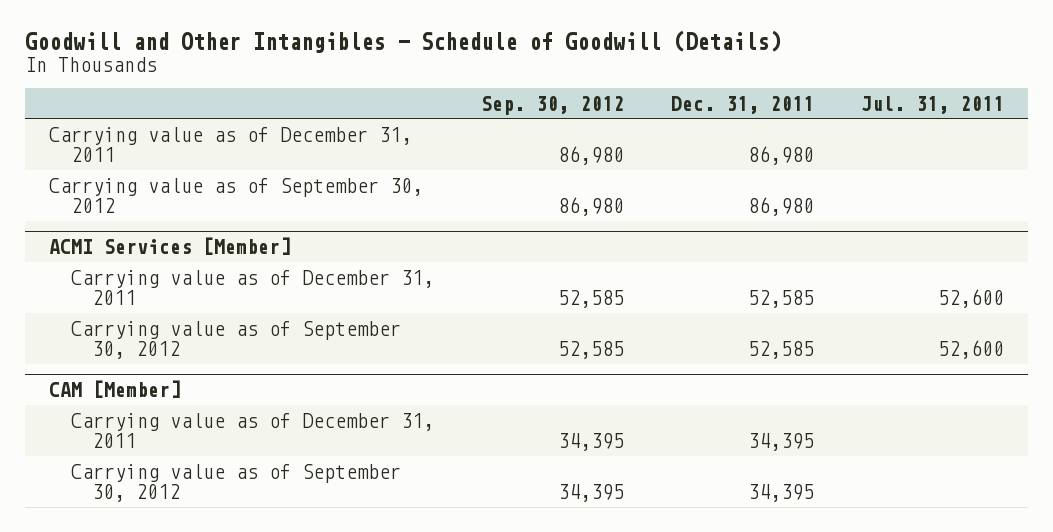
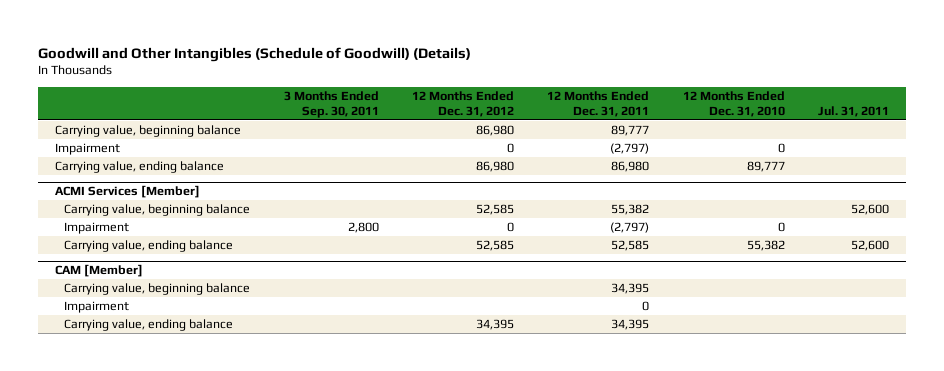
[25,30,782,54] Goodwill and Other Intangibles - Schedule of Goodwill (Details) -> [38,46,472,62] Goodwill and Other Intangibles (Schedule of Goodwill) (Details)
[480,95,624,115] Sep. 30, 2012 -> none
[670,95,814,114] Dec. 31, 2011 -> none
none -> [283,91,379,118] 3 Months Ended Sep. 30, 2011
none -> [412,91,515,117] 12 Months Ended Dec. 31, 2012
none -> [547,91,650,117] 12 Months Ended Dec. 31, 2011
none -> [682,91,785,117] 12 Months Ended Dec. 31, 2010
[48,126,412,163] Carrying value as of December 31, 2011 -> [54,125,241,138] Carrying value, beginning balance
none -> [54,143,120,156] Impairment
[48,177,423,214] Carrying value as of September 30, 2012 -> [54,161,224,174] Carrying value, ending balance
[70,269,434,306] Carrying value as of December 31, 2011 -> [64,204,251,217] Carrying value, beginning balance
none -> [64,222,130,235] Impairment
[70,320,401,360] Carrying value as of September 30, 2012 -> [64,240,234,253] Carrying value, ending balance
[70,412,434,449] Carrying value as of December 31, 2011 -> [64,283,251,296] Carrying value, beginning balance
none -> [64,301,130,314] Impairment
[70,463,401,503] Carrying value as of September 30, 2012 -> [64,319,234,332] Carrying value, ending balance

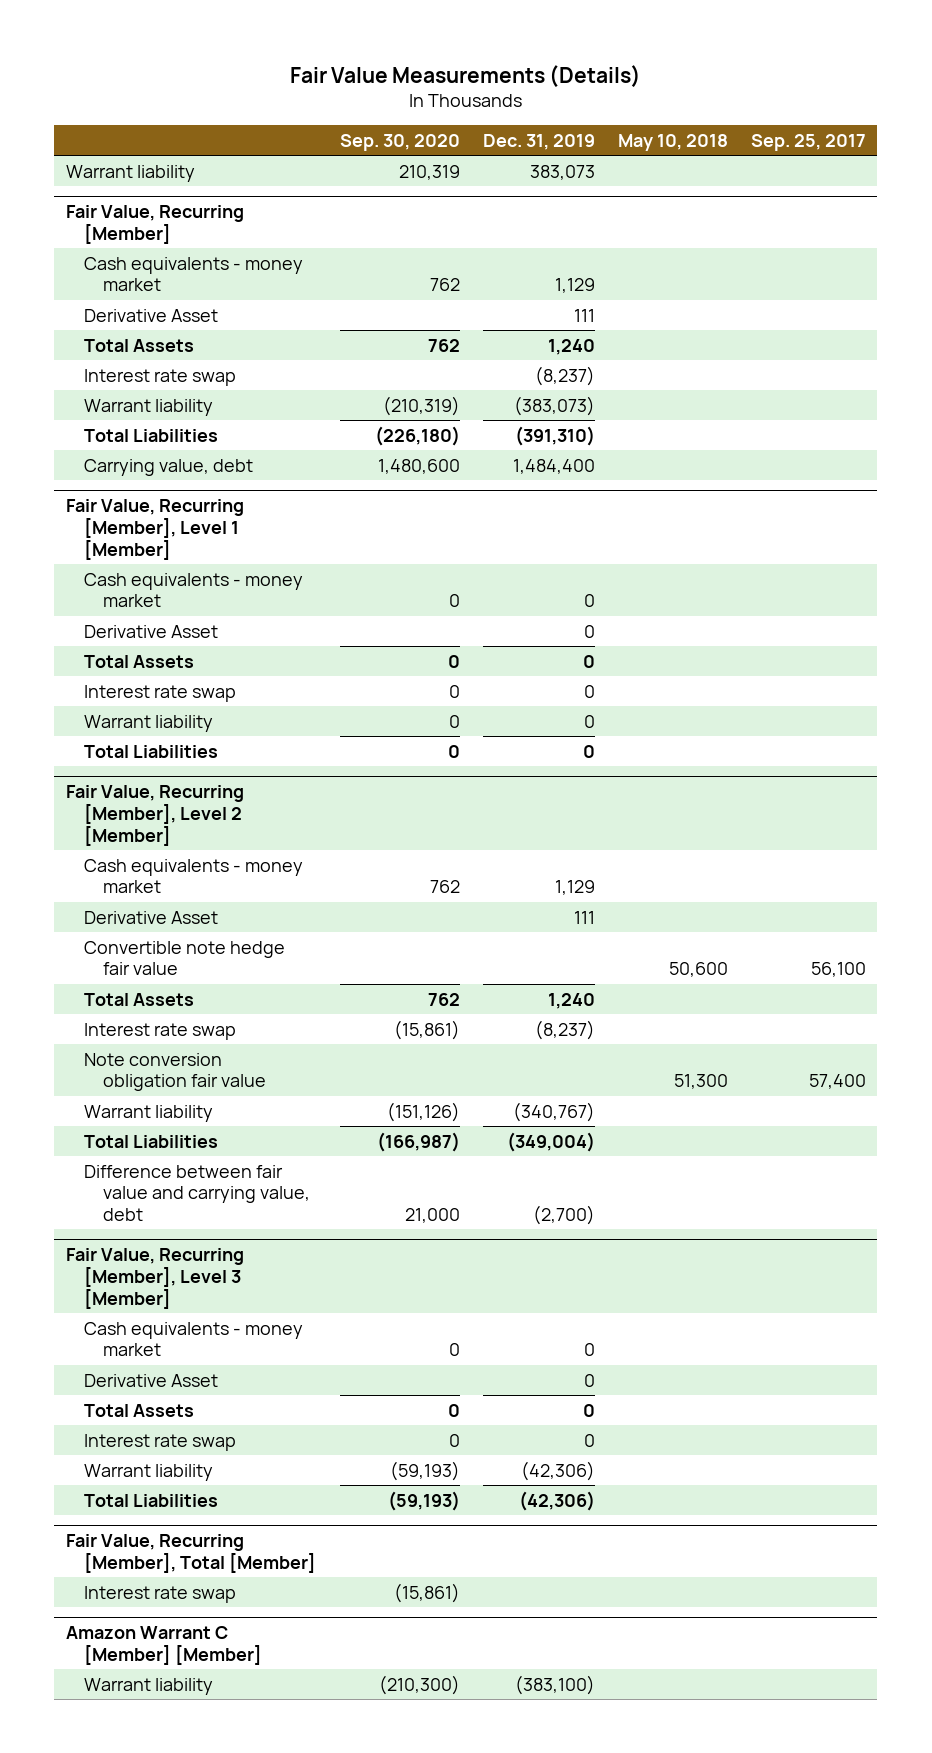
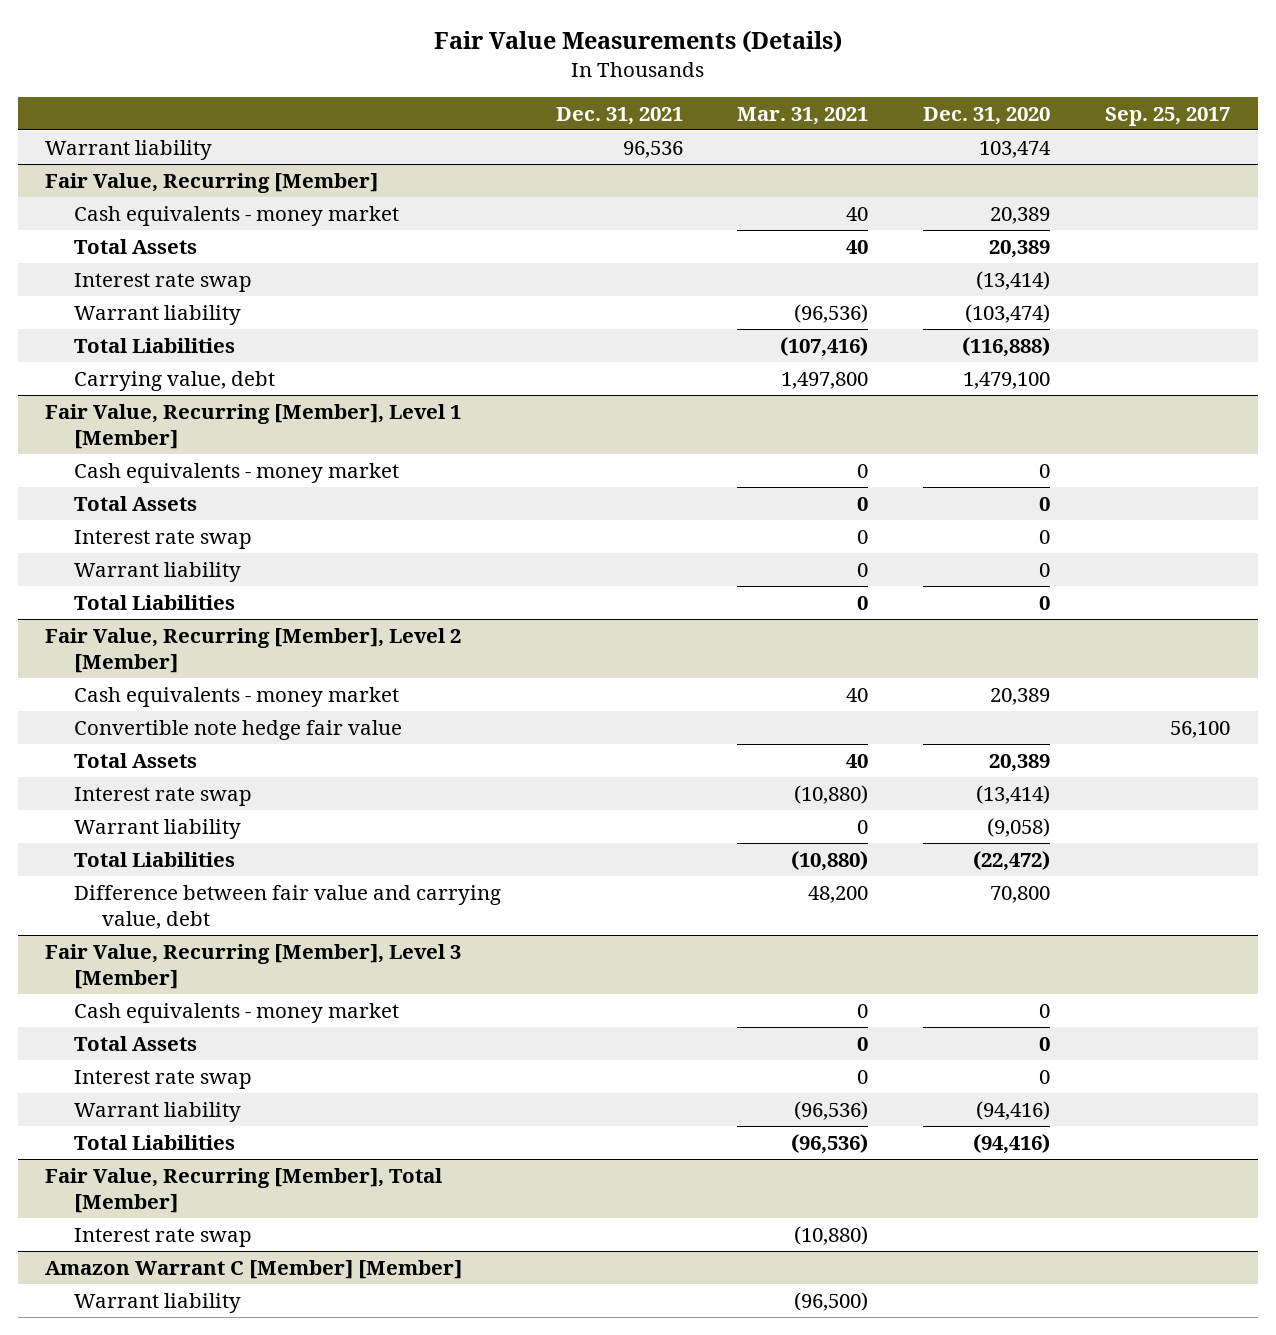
[339,133,460,151] Sep. 30, 2020 -> none
[482,133,595,150] Dec. 31, 2019 -> none
[617,133,728,151] May 10, 2018 -> none
none -> [555,106,683,125] Dec. 31, 2021
none -> [737,106,869,125] Mar. 31, 2021
none -> [923,106,1051,125] Dec. 31, 2020
[84,308,219,322] Derivative Asset -> none
[84,624,219,638] Derivative Asset -> none
[84,910,219,924] Derivative Asset -> none
[84,1052,266,1092] Note conversion obligation fair value -> none
[84,1373,219,1387] Derivative Asset -> none

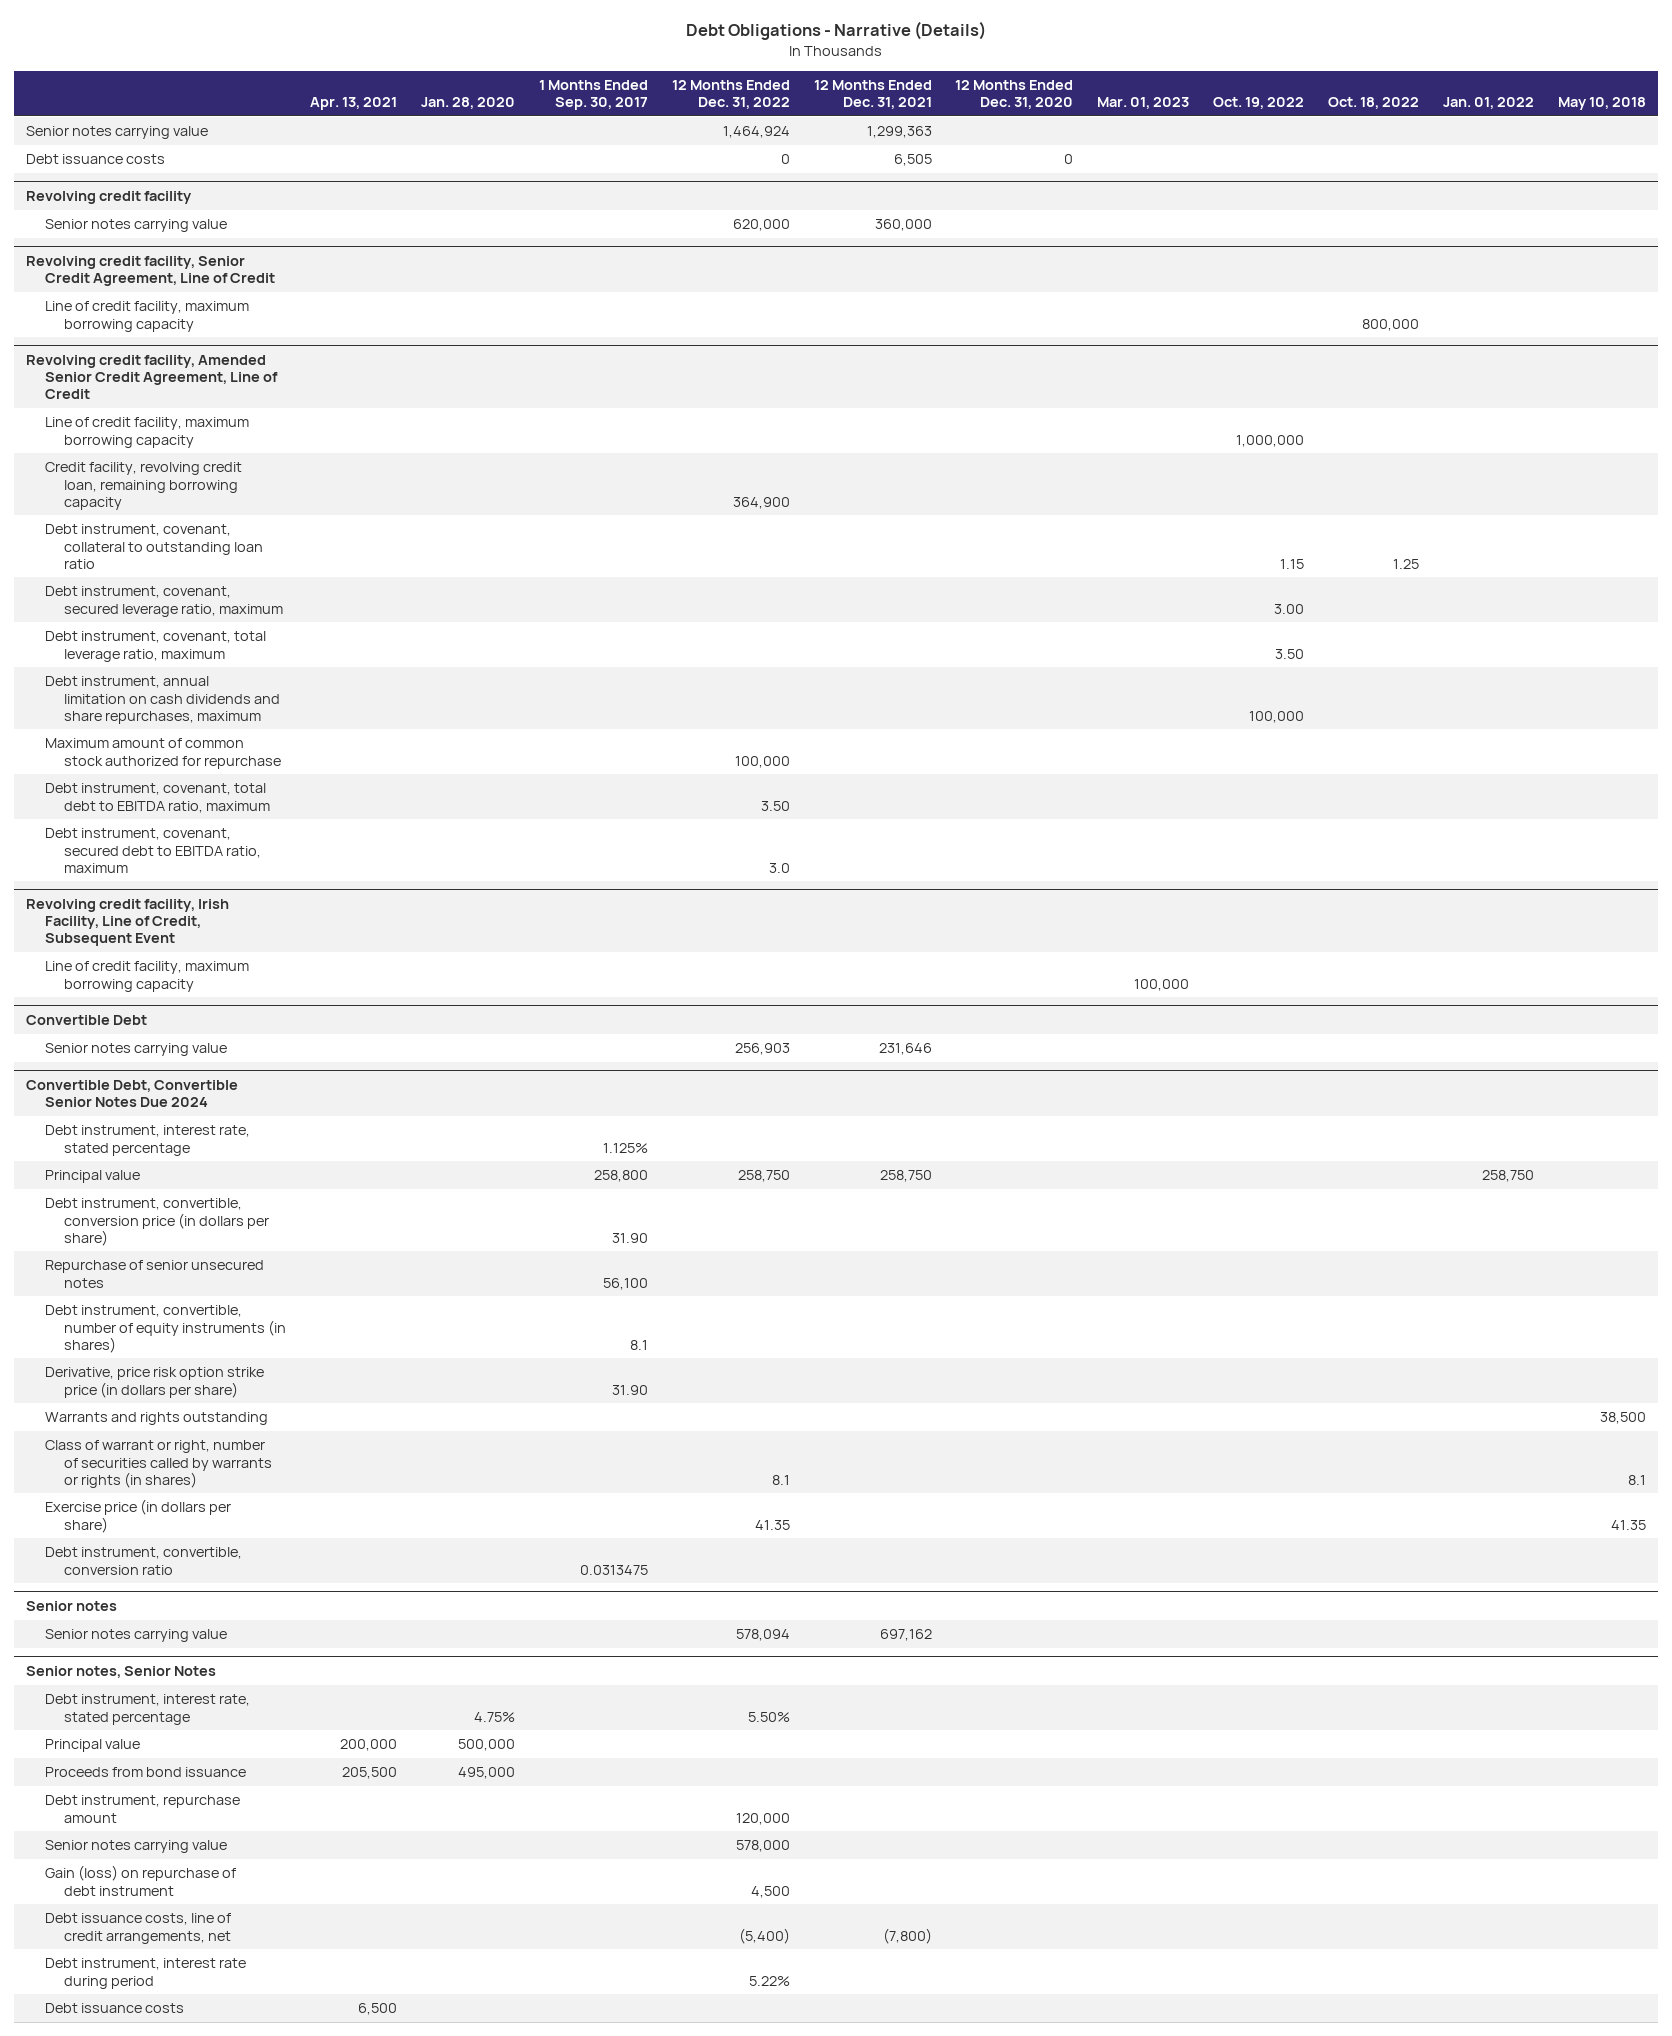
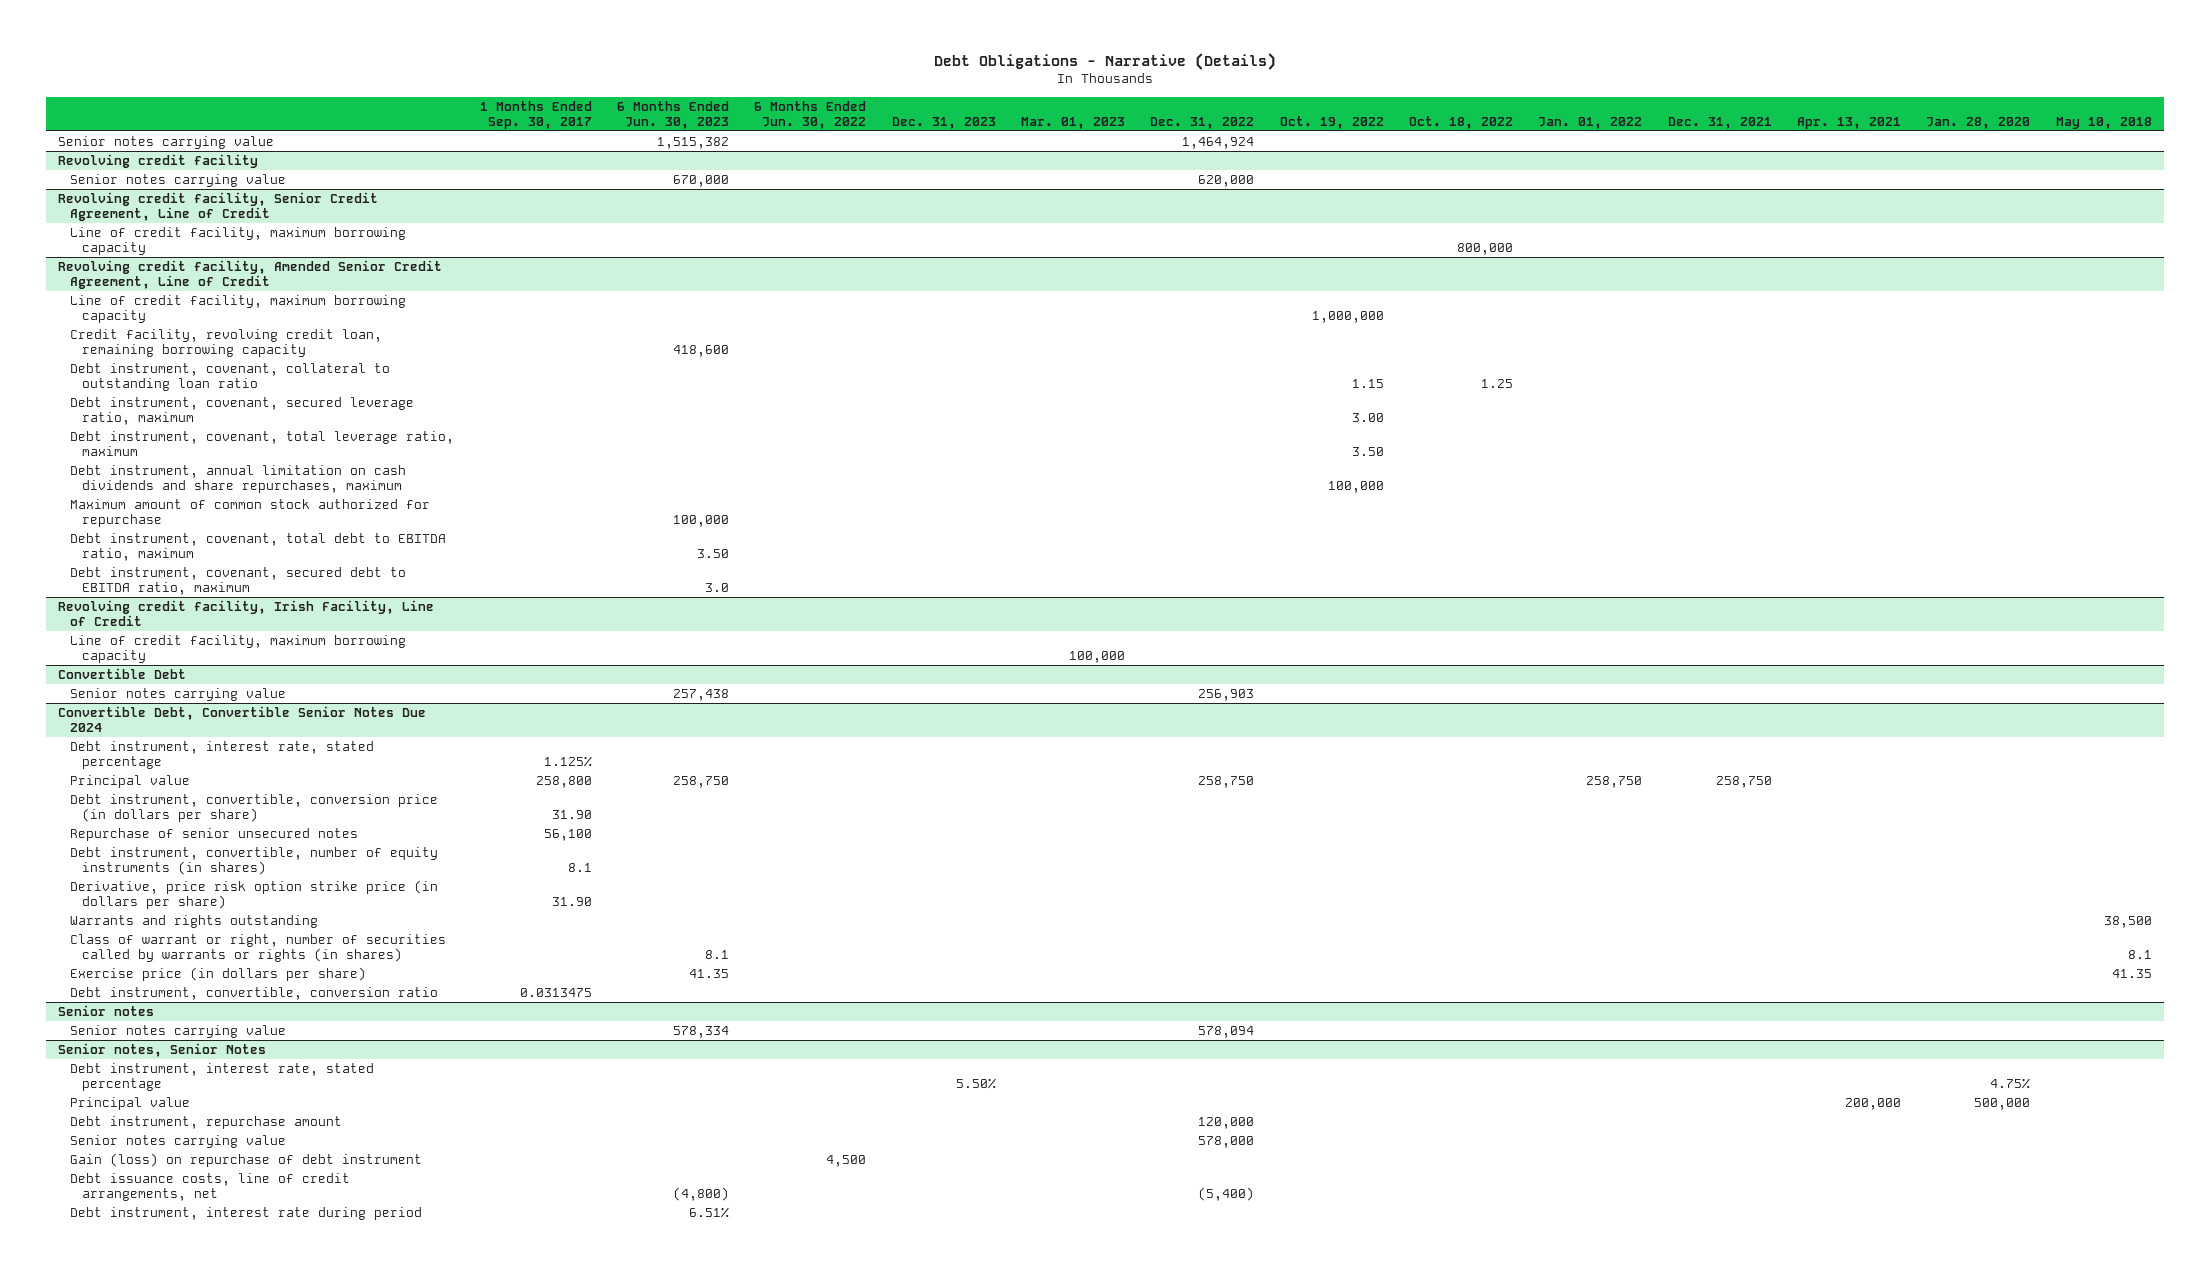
[671,79,790,110] 12 Months Ended Dec. 31, 2022 -> none
[813,79,932,110] 12 Months Ended Dec. 31, 2021 -> none
[955,79,1074,110] 12 Months Ended Dec. 31, 2020 -> none
none -> [616,100,729,129] 6 Months Ended Jun. 30, 2023
none -> [754,100,867,129] 6 Months Ended Jun. 30, 2022
none -> [891,116,996,129] Dec. 31, 2023
none -> [1150,116,1255,129] Dec. 31, 2022
none -> [1667,116,1772,129] Dec. 31, 2021
[25,154,165,165] Debt issuance costs -> none
[25,898,229,947] Revolving credit facility, Irish Facility, Line of Credit, Subsequent Event -> [58,599,435,627] Revolving credit facility, Irish Facility, Line of Credit
[44,1767,246,1778] Proceeds from bond issuance -> none
[44,2003,184,2014] Debt issuance costs -> none

